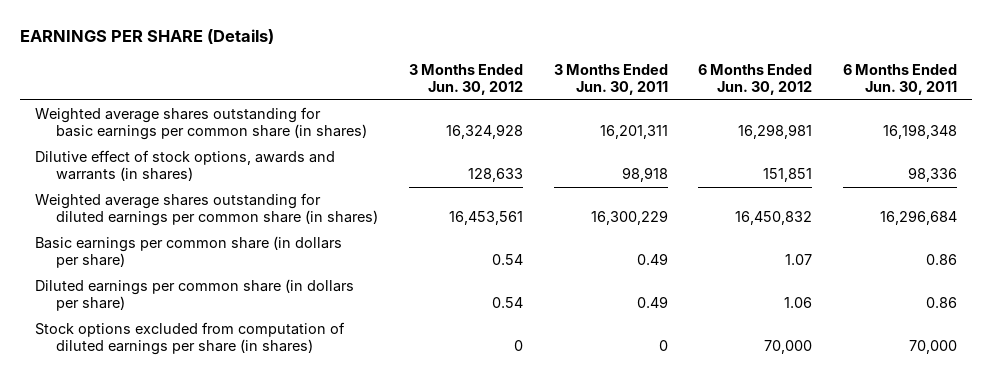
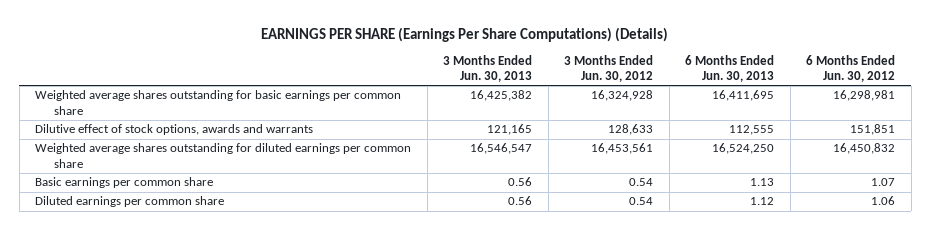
[20,29,275,45] EARNINGS PER SHARE (Details) -> [261,26,669,42] EARNINGS PER SHARE (Earnings Per Share Computations) (Details)
[553,64,668,95] 3 Months Ended Jun. 30, 2011 -> none
[843,64,958,95] 6 Months Ended Jun. 30, 2011 -> none
none -> [443,54,533,83] 3 Months Ended Jun. 30, 2013
none -> [685,54,775,83] 6 Months Ended Jun. 30, 2013
[35,322,346,356] Stock options excluded from computation of diluted earnings per share (in shares) -> none
[35,107,368,141] Weighted average shares outstanding for basic earnings per common share (in shares) -> [35,90,402,115] Weighted average shares outstanding for basic earnings per common share
[35,150,336,182] Dilutive effect of stock options, awards and warrants (in shares) -> [35,124,314,136] Dilutive effect of stock options, awards and warrants
[35,193,379,227] Weighted average shares outstanding for diluted earnings per common share (in shares) -> [35,143,412,168] Weighted average shares outstanding for diluted earnings per common share
[35,236,343,269] Basic earnings per common share (in dollars per share) -> [35,177,214,189] Basic earnings per common share
[35,279,355,312] Diluted earnings per common share (in dollars per share) -> [35,196,225,208] Diluted earnings per common share

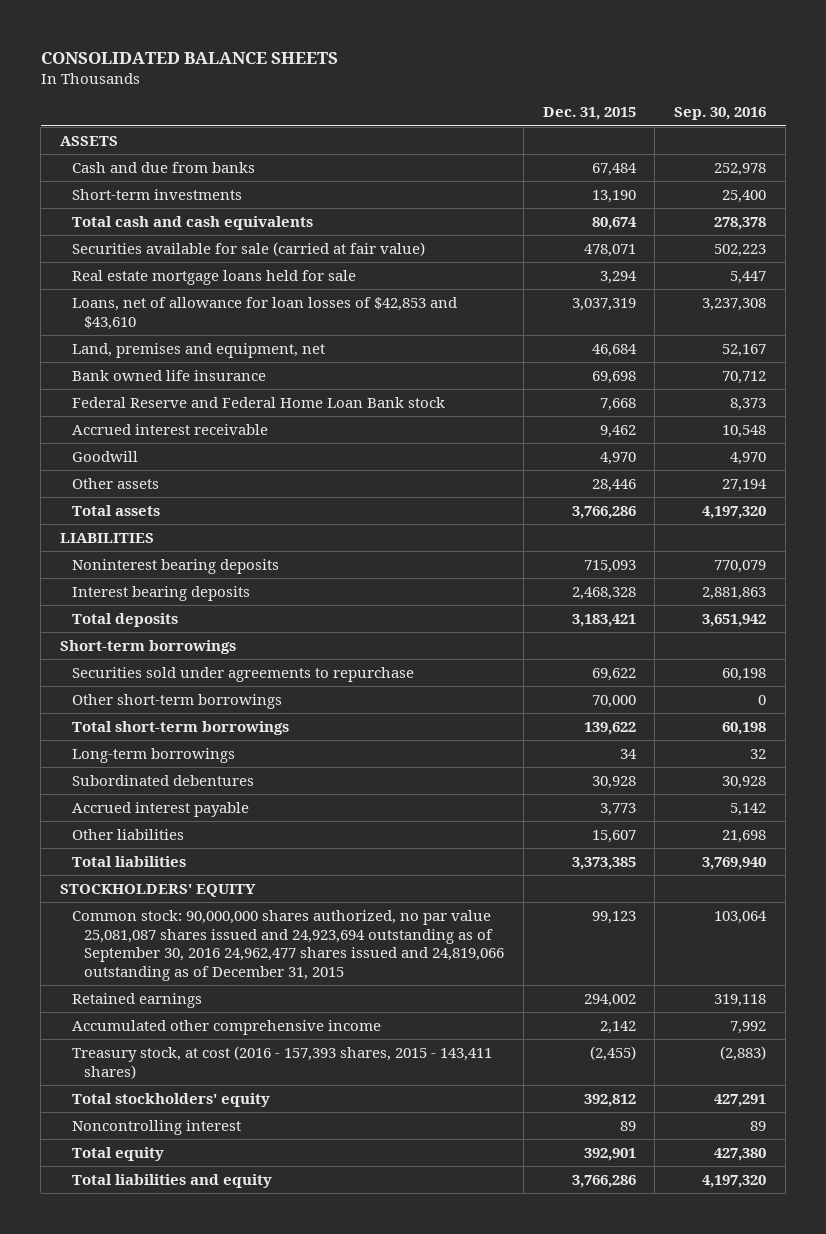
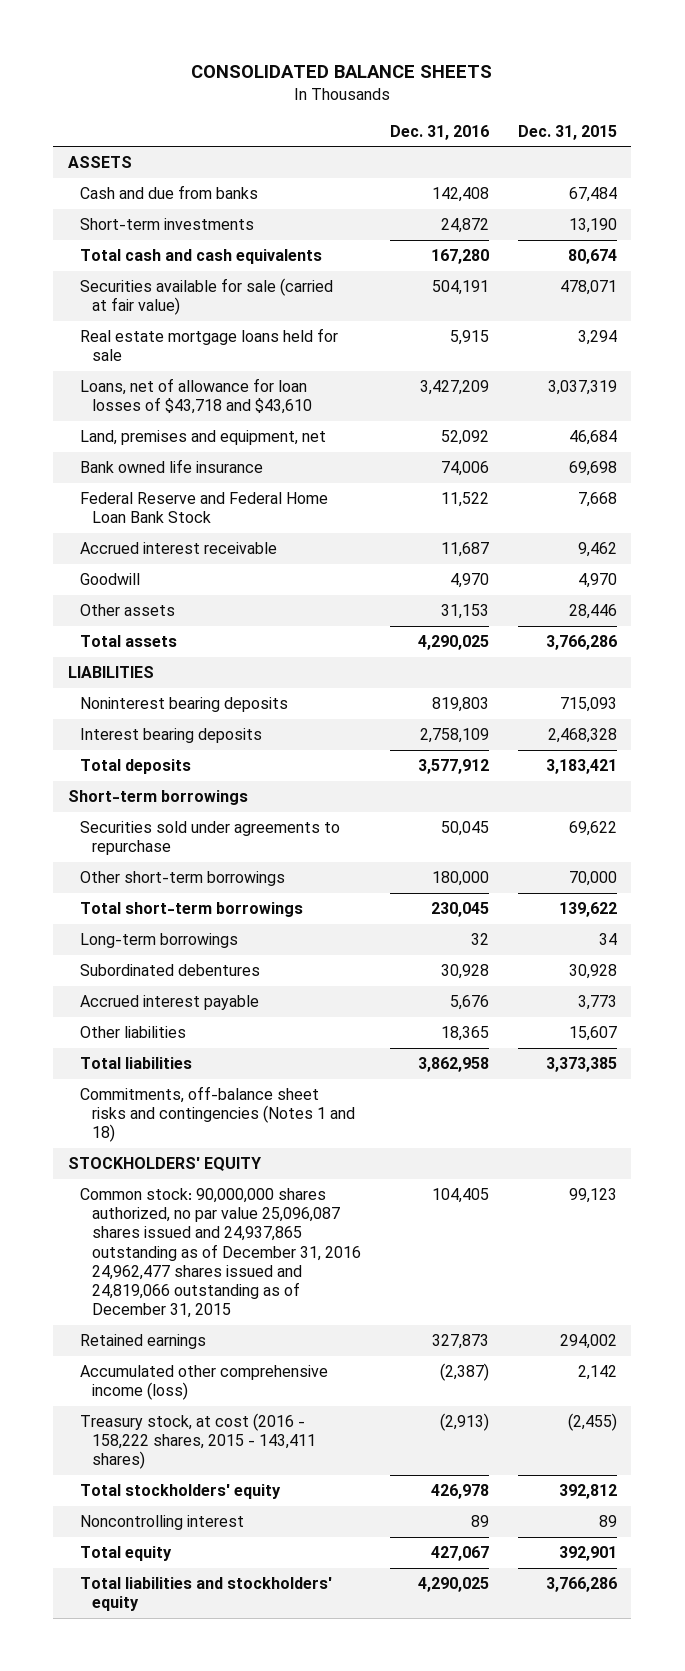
[674,107,767,121] Sep. 30, 2016 -> none
none -> [389,124,489,140] Dec. 31, 2016
[71,297,457,330] Loans, net of allowance for loan losses of $42,853 and $43,610 -> [80,377,313,415] Loans, net of allowance for loan losses of $43,718 and $43,610
[71,397,445,409] Federal Reserve and Federal Home Loan Bank stock -> [80,491,329,524] Federal Reserve and Federal Home Loan Bank Stock
none -> [80,1085,356,1143] Commitments, off-balance sheet risks and contingencies (Notes 1 and 18)
[71,910,505,981] Common stock: 90,000,000 shares authorized, no par value 25,081,087 shares issued and 24,923,694 outstanding as of September 30, 2016 24,962,477 shares issued and 24,819,066 outstanding as of December 31, 2015 -> [80,1187,362,1319] Common stock: 90,000,000 shares authorized, no par value 25,096,087 shares issued and 24,937,865 outstanding as of December 31, 2016 24,962,477 shares issued and 24,819,066 outstanding as of December 31, 2015
[71,1020,381,1036] Accumulated other comprehensive income -> [80,1364,329,1401] Accumulated other comprehensive income (loss)
[71,1046,492,1079] Treasury stock, at cost (2016 - 157,393 shares, 2015 - 143,411 shares) -> [80,1412,317,1470] Treasury stock, at cost (2016 - 158,222 shares, 2015 - 143,411 shares)
[71,1174,272,1189] Total liabilities and equity -> [80,1576,333,1612] Total liabilities and stockholders' equity

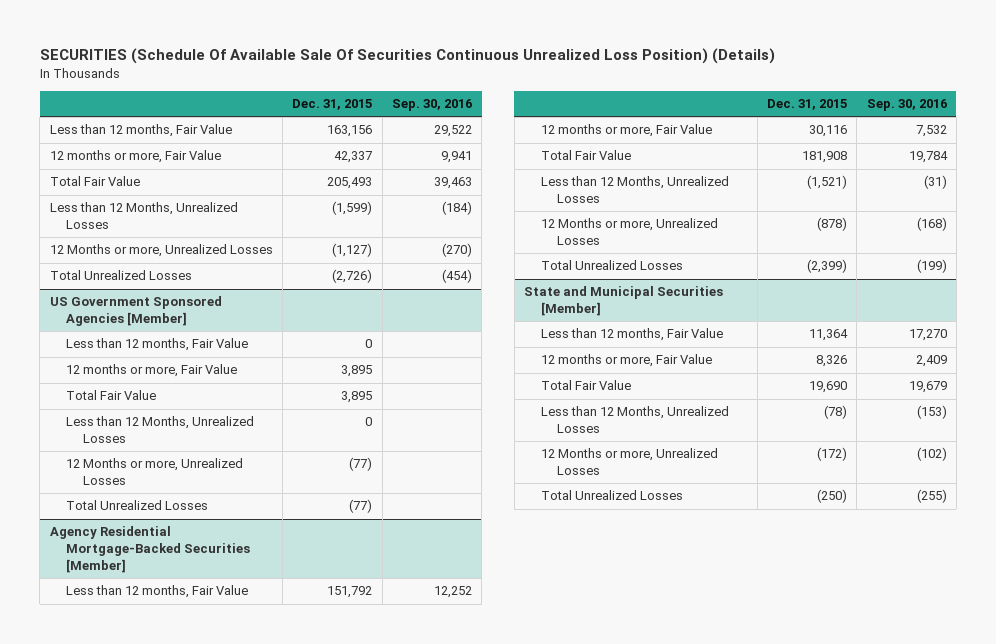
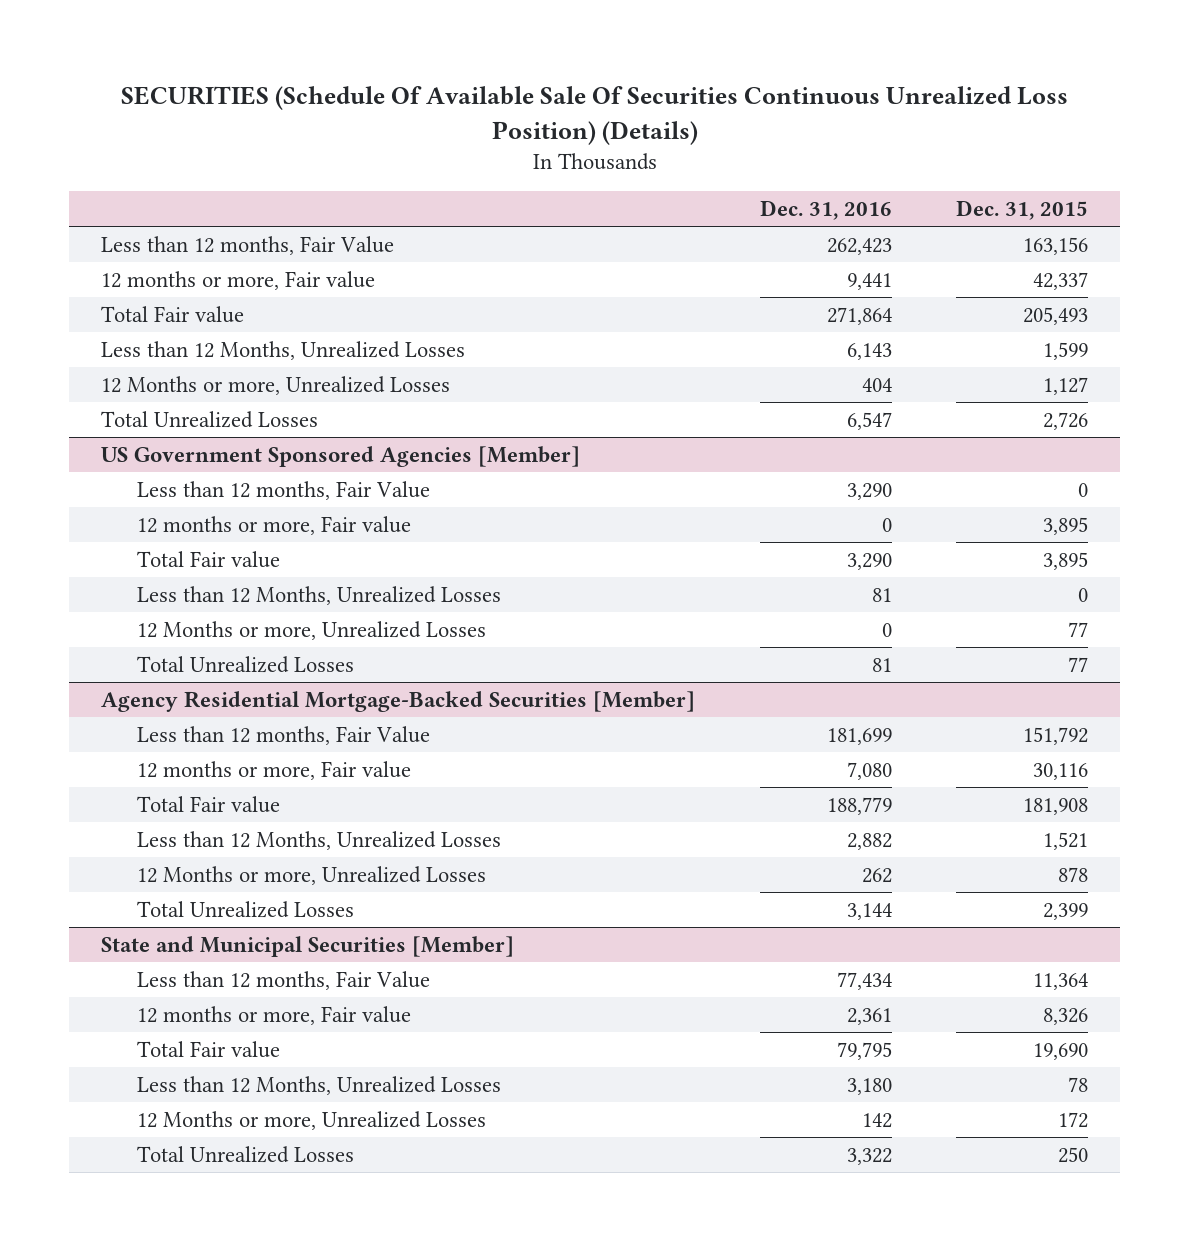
[392,99,473,112] Sep. 30, 2016 -> none
none -> [759,200,892,221] Dec. 31, 2016
[49,150,221,164] 12 months or more, Fair Value -> [101,270,376,290] 12 months or more, Fair value
[49,176,140,187] Total Fair Value -> [101,305,245,323] Total Fair value
[332,201,373,216] (1,599) -> [1042,341,1088,360] 1,599
[332,243,373,258] (1,127) -> [1042,376,1088,395] 1,127
[332,269,373,284] (2,726) -> [1042,411,1088,430] 2,726
[66,364,238,378] 12 months or more, Fair Value -> [136,515,411,535] 12 months or more, Fair value
[66,390,157,401] Total Fair Value -> [136,550,280,568] Total Fair value
[349,457,373,472] (77) -> [1067,621,1088,637] 77
[349,499,373,514] (77) -> [1067,656,1088,672] 77
[540,124,712,138] 12 months or more, Fair Value -> [136,760,411,780] 12 months or more, Fair value
[540,150,631,161] Total Fair Value -> [136,795,280,813] Total Fair value
[806,175,847,190] (1,521) -> [1042,831,1088,850] 1,521
[816,217,847,232] (878) -> [1057,866,1088,882] 878
[806,259,847,274] (2,399) -> [1042,902,1088,920] 2,399
[540,354,712,368] 12 months or more, Fair Value -> [136,1005,411,1025] 12 months or more, Fair value
[540,380,631,391] Total Fair Value -> [136,1040,280,1058] Total Fair value
[823,405,847,420] (78) -> [1067,1076,1088,1092] 78
[816,447,847,462] (172) -> [1057,1111,1088,1128] 172
[816,489,847,504] (250) -> [1057,1146,1088,1163] 250

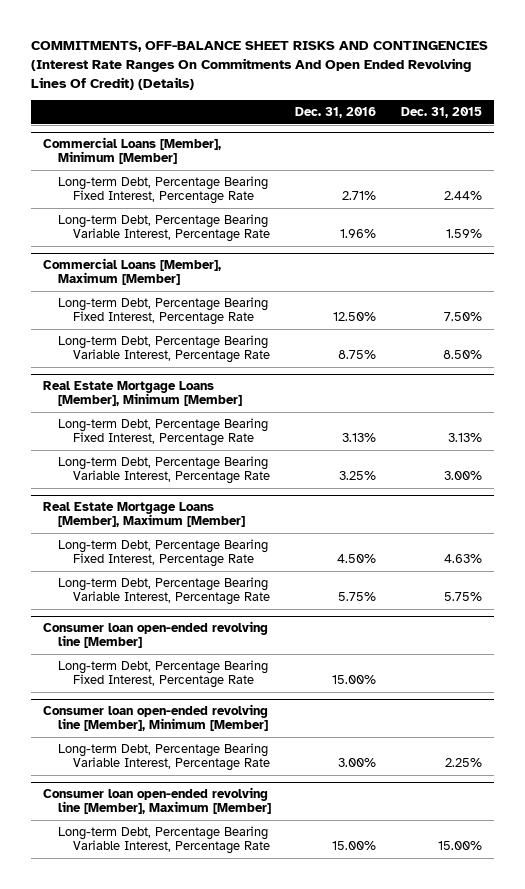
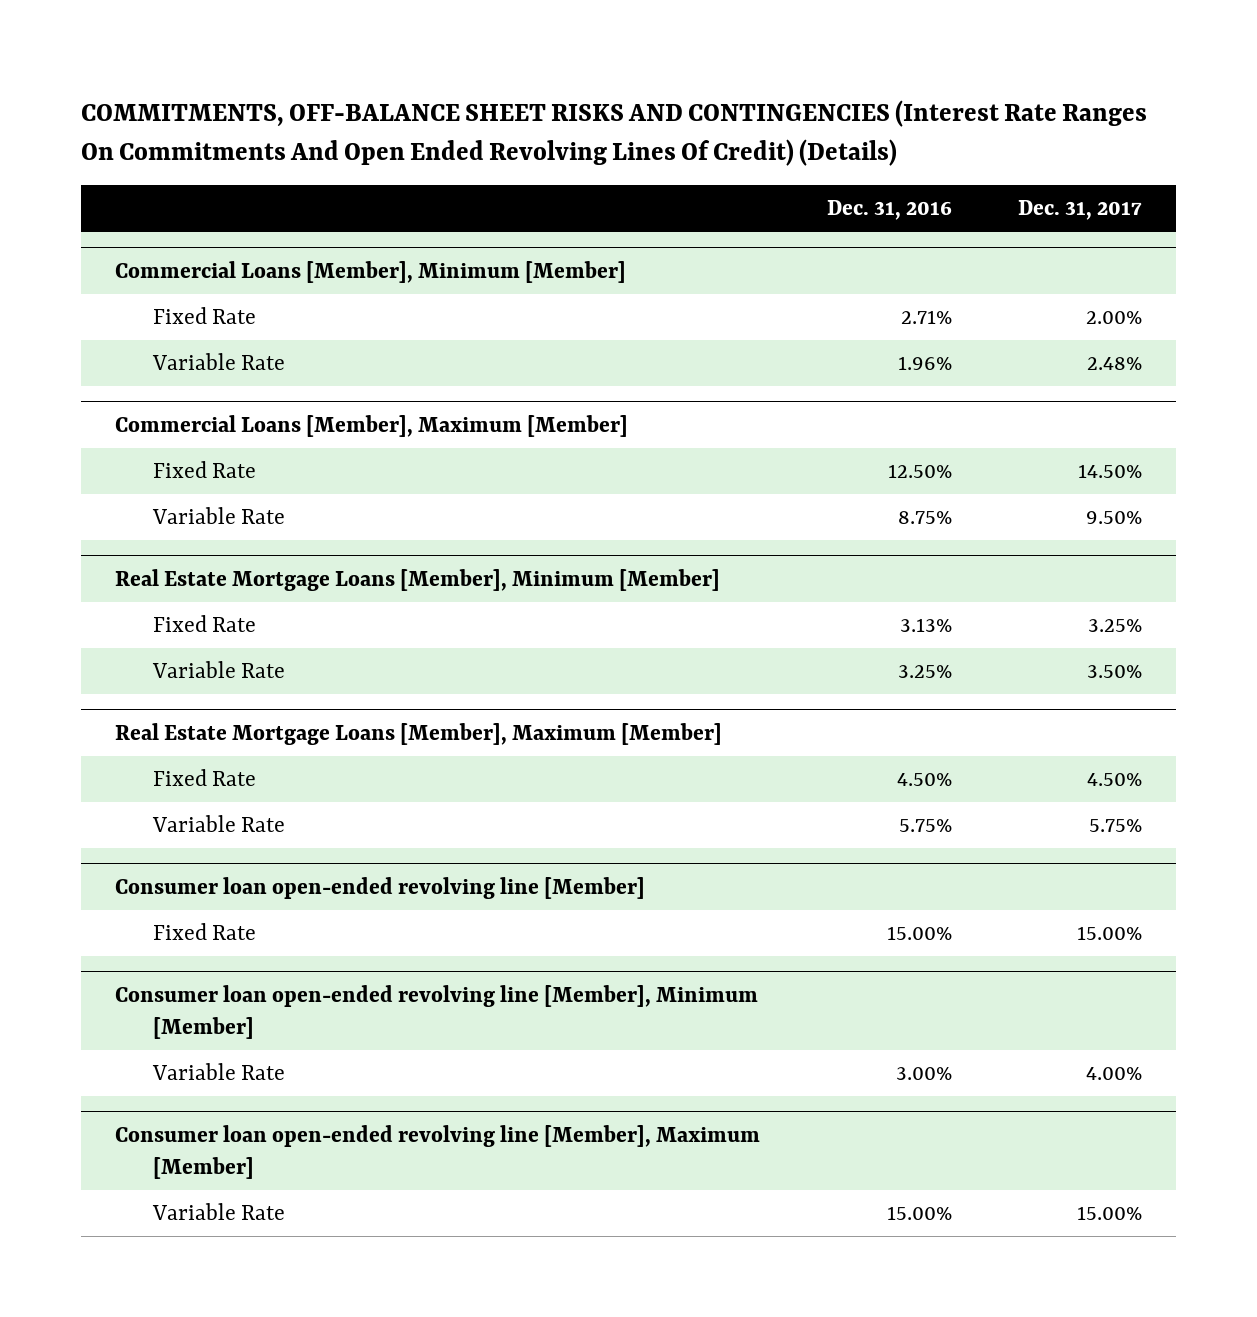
[401,106,483,118] Dec. 31, 2015 -> none
none -> [1018,200,1143,221] Dec. 31, 2017
[57,175,268,205] Long-term Debt, Percentage Bearing Fixed Interest, Percentage Rate -> [152,307,256,325] Fixed Rate
[57,213,270,243] Long-term Debt, Percentage Bearing Variable Interest, Percentage Rate -> [151,353,285,371] Variable Rate
[57,296,268,326] Long-term Debt, Percentage Bearing Fixed Interest, Percentage Rate -> [152,461,256,479] Fixed Rate
[57,334,270,364] Long-term Debt, Percentage Bearing Variable Interest, Percentage Rate -> [151,507,285,525] Variable Rate
[57,417,268,447] Long-term Debt, Percentage Bearing Fixed Interest, Percentage Rate -> [152,615,256,633] Fixed Rate
[57,455,270,485] Long-term Debt, Percentage Bearing Variable Interest, Percentage Rate -> [151,661,285,679] Variable Rate
[57,538,268,568] Long-term Debt, Percentage Bearing Fixed Interest, Percentage Rate -> [152,769,256,787] Fixed Rate
[57,576,270,606] Long-term Debt, Percentage Bearing Variable Interest, Percentage Rate -> [151,815,285,833] Variable Rate
[57,659,268,689] Long-term Debt, Percentage Bearing Fixed Interest, Percentage Rate -> [152,923,256,941] Fixed Rate
[57,742,270,772] Long-term Debt, Percentage Bearing Variable Interest, Percentage Rate -> [151,1063,285,1081] Variable Rate
[57,825,270,855] Long-term Debt, Percentage Bearing Variable Interest, Percentage Rate -> [151,1203,285,1221] Variable Rate

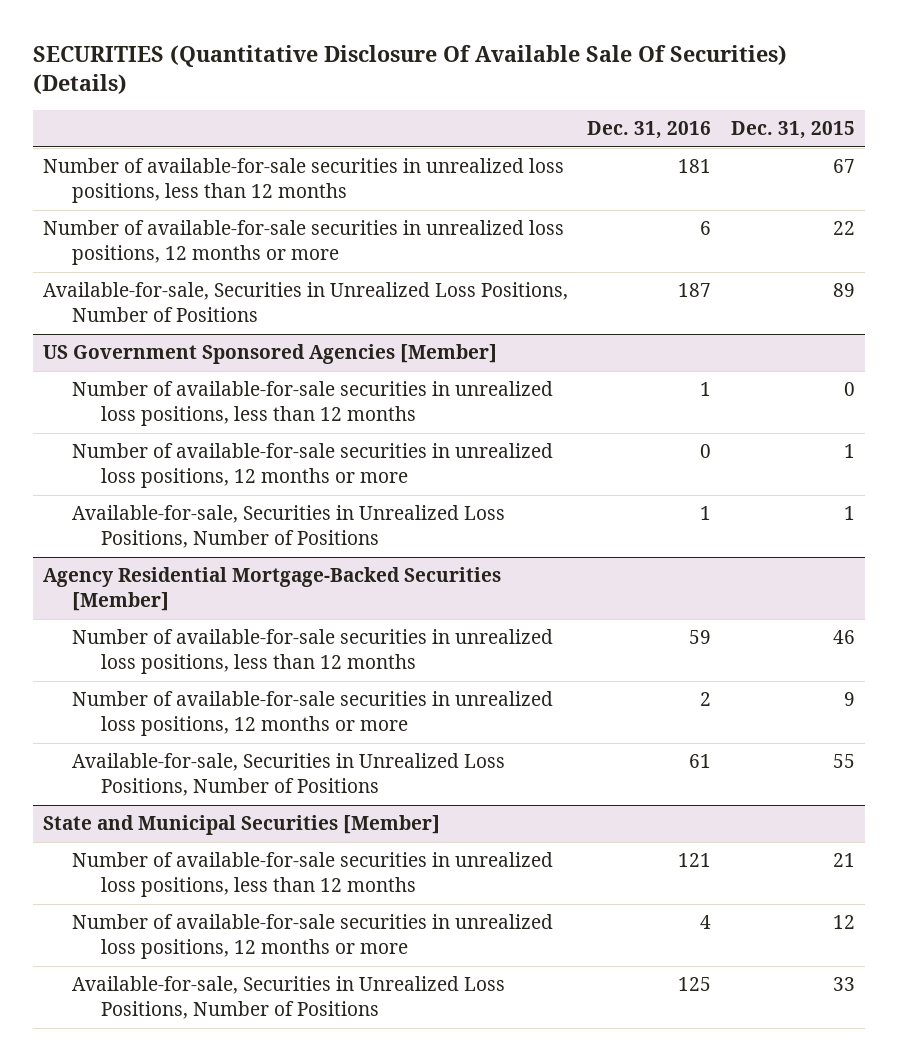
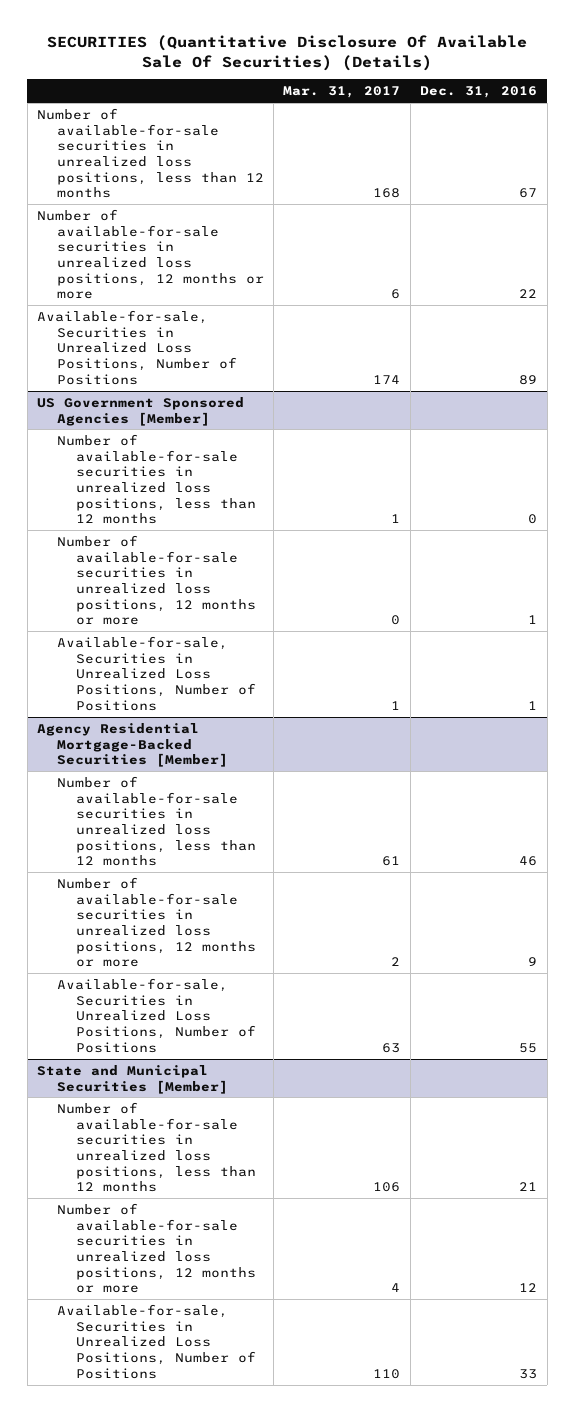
[730,121,855,140] Dec. 31, 2015 -> none
none -> [283,86,401,99] Mar. 31, 2017
[678,159,712,174] 181 -> [519,188,538,199] 67
[700,221,712,236] 6 -> [519,289,538,299] 22
[678,283,712,298] 187 -> [519,374,538,385] 89
[700,382,712,397] 1 -> [528,514,538,525] 0
[700,444,712,459] 0 -> [528,615,538,625] 1
[689,630,712,645] 59 -> [519,856,538,867] 46
[700,692,712,707] 2 -> [528,957,538,967] 9
[689,754,712,769] 61 -> [519,1042,538,1053] 55
[678,853,712,868] 121 -> [519,1182,538,1192] 21
[700,915,712,930] 4 -> [519,1283,538,1293] 12
[678,977,712,992] 125 -> [519,1368,538,1379] 33

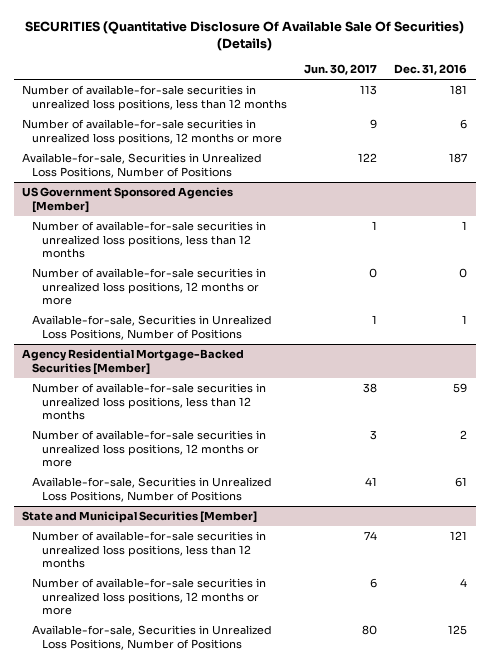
[283,86,401,99] Mar. 31, 2017 -> none
none -> [304,64,378,76] Jun. 30, 2017
[519,188,538,199] 67 -> [450,85,468,96] 181
[519,289,538,299] 22 -> [460,119,468,130] 6
[519,374,538,385] 89 -> [449,153,468,164] 187
[528,514,538,525] 0 -> [462,221,468,231] 1
[528,615,538,625] 1 -> [459,268,468,279] 0
[519,856,538,867] 46 -> [453,383,468,394] 59
[528,957,538,967] 9 -> [460,430,468,440] 2
[519,1042,538,1053] 55 -> [455,477,468,488] 61
[519,1182,538,1192] 21 -> [450,531,468,541] 121
[519,1283,538,1293] 12 -> [460,578,468,588] 4
[519,1368,538,1379] 33 -> [448,625,468,636] 125

